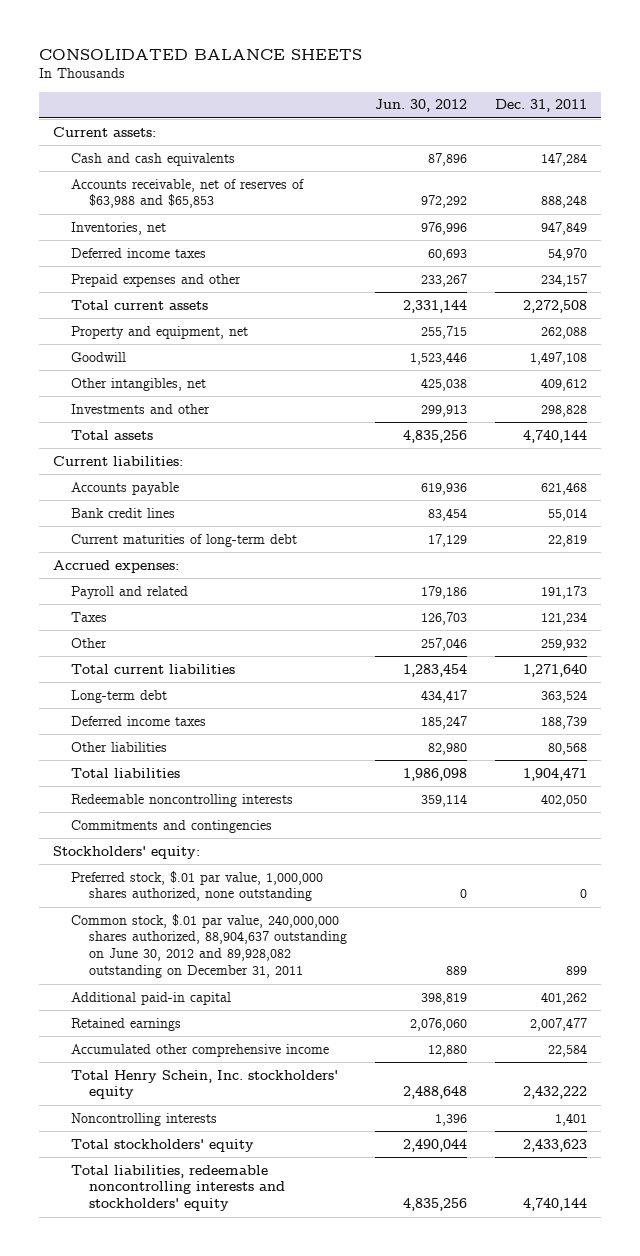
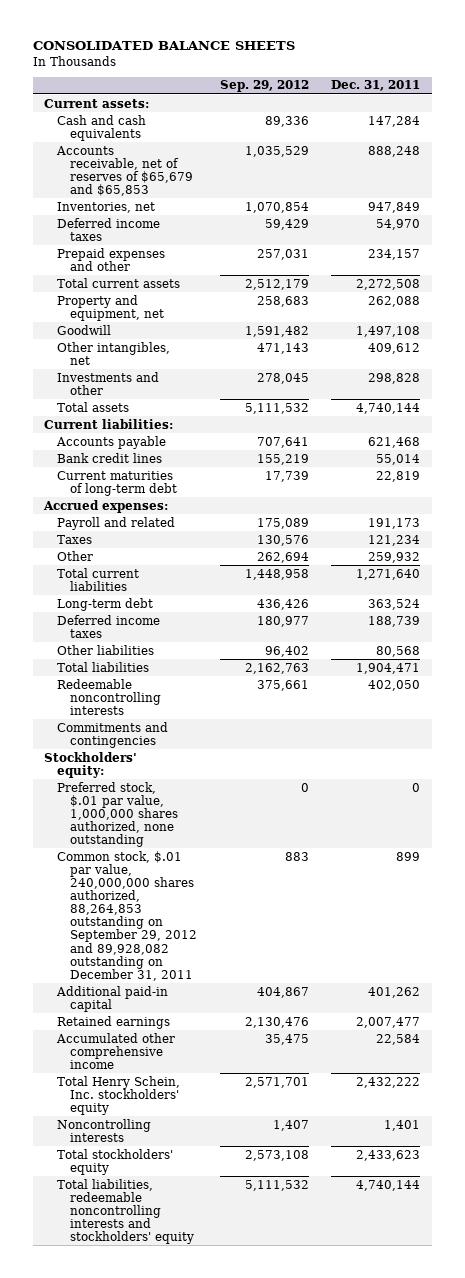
[375,99,468,113] Jun. 30, 2012 -> none
none -> [219,80,309,93] Sep. 29, 2012
[71,178,305,209] Accounts receivable, net of reserves of $63,988 and $65,853 -> [55,145,193,197] Accounts receivable, net of reserves of $65,679 and $65,853
[71,913,348,979] Common stock, $.01 par value, 240,000,000 shares authorized, 88,904,637 outstanding on June 30, 2012 and 89,928,082 outstanding on December 31, 2011 -> [56,850,197,981] Common stock, $.01 par value, 240,000,000 shares authorized, 88,264,853 outstanding on September 29, 2012 and 89,928,082 outstanding on December 31, 2011

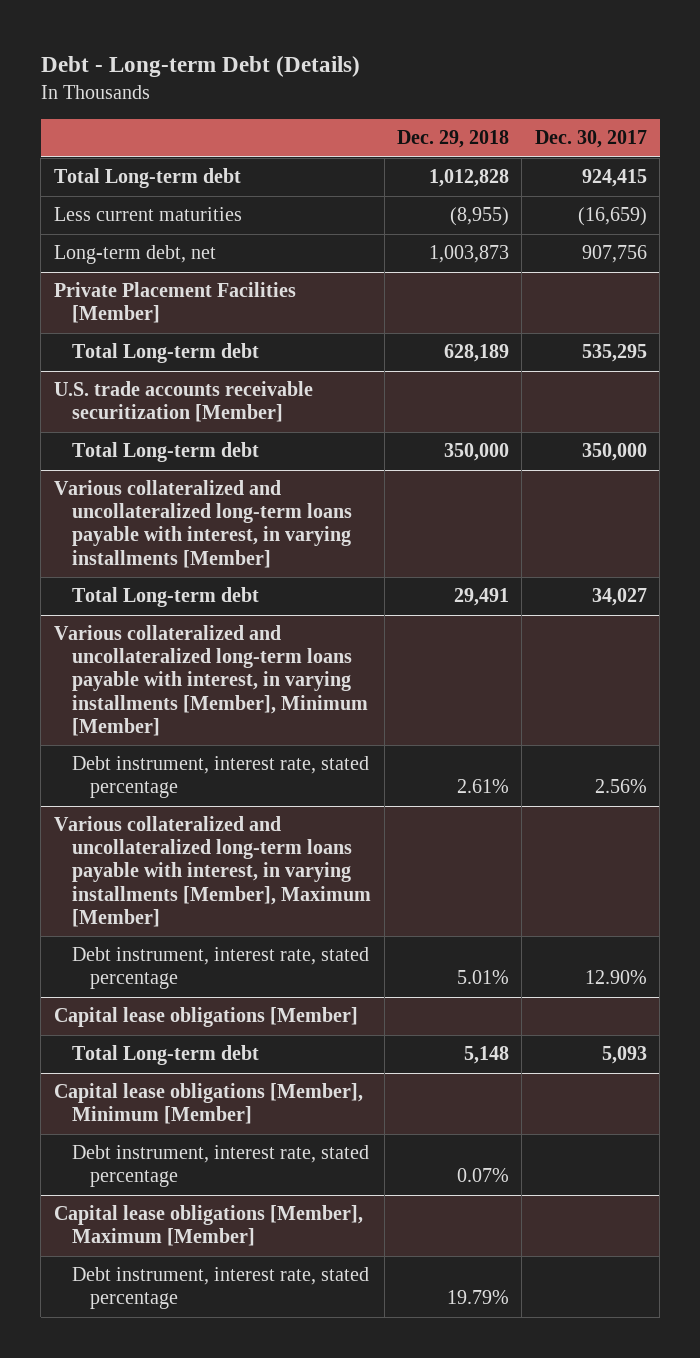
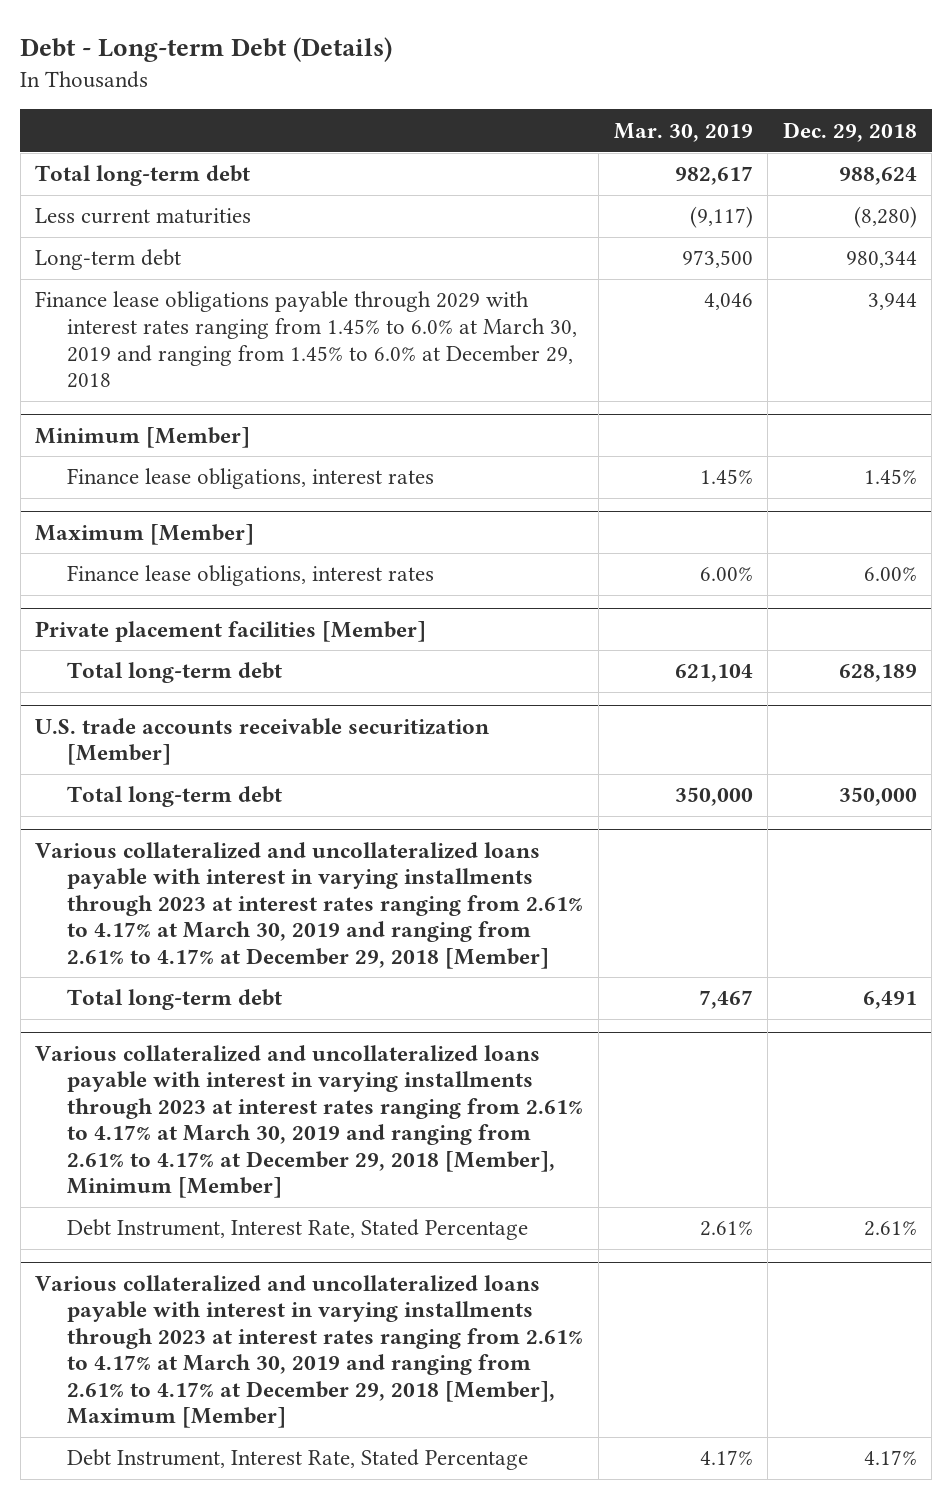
[534,130,647,149] Dec. 30, 2017 -> none
none -> [613,122,753,142] Mar. 30, 2019
[53,168,241,189] Total Long-term debt -> [35,165,251,187] Total long-term debt
[428,169,509,188] 1,012,828 -> [838,167,917,186] 988,624
[449,207,509,227] (8,955) -> [853,206,917,229] (8,280)
[53,245,216,265] Long-term debt, net -> [35,249,182,271] Long-term debt
[428,245,509,264] 1,003,873 -> [845,251,917,269] 980,344
none -> [35,291,578,389] Finance lease obligations payable through 2029 with interest rates ranging from 1.45% to 6.0% at March 30, 2019 and ranging from 1.45% to 6.0% at December 29, 2018
none -> [35,426,251,448] Minimum [Member]
none -> [67,468,435,490] Finance lease obligations, interest rates
none -> [35,523,255,545] Maximum [Member]
none -> [67,565,435,587] Finance lease obligations, interest rates
[53,282,296,324] Private Placement Facilities [Member] -> [35,620,427,642] Private placement facilities [Member]
[72,343,260,364] Total Long-term debt -> [67,662,283,684] Total long-term debt
[53,625,369,736] Various collateralized and uncollateralized long-term loans payable with interest, in varying installments [Member], Minimum [Member] -> none
[53,816,372,927] Various collateralized and uncollateralized long-term loans payable with interest, in varying installments [Member], Maximum [Member] -> none
[53,1007,358,1028] Capital lease obligations [Member] -> none
[72,1045,260,1066] Total Long-term debt -> none
[53,1083,363,1125] Capital lease obligations [Member], Minimum [Member] -> none
[72,1145,370,1188] Debt instrument, interest rate, stated percentage -> none
[53,1205,363,1247] Capital lease obligations [Member], Maximum [Member] -> none
[72,1267,370,1310] Debt instrument, interest rate, stated percentage -> none
[72,442,260,463] Total Long-term debt -> [67,786,283,808] Total long-term debt
[53,480,353,568] Various collateralized and uncollateralized long-term loans payable with interest, in varying installments [Member] -> [35,841,584,969] Various collateralized and uncollateralized loans payable with interest in varying installments through 2023 at interest rates ranging from 2.61% to 4.17% at March 30, 2019 and ranging from 2.61% to 4.17% at December 29, 2018 [Member]
[72,587,260,608] Total Long-term debt -> [67,989,283,1011] Total long-term debt
[453,588,509,607] 29,491 -> [862,991,917,1010] 6,491
none -> [35,1044,584,1199] Various collateralized and uncollateralized loans payable with interest in varying installments through 2023 at interest rates ranging from 2.61% to 4.17% at March 30, 2019 and ranging from 2.61% to 4.17% at December 29, 2018 [Member], Minimum [Member]
[72,756,370,799] Debt instrument, interest rate, stated percentage -> [67,1219,529,1241] Debt Instrument, Interest Rate, Stated Percentage
none -> [35,1274,584,1429] Various collateralized and uncollateralized loans payable with interest in varying installments through 2023 at interest rates ranging from 2.61% to 4.17% at March 30, 2019 and ranging from 2.61% to 4.17% at December 29, 2018 [Member], Maximum [Member]
[72,947,370,990] Debt instrument, interest rate, stated percentage -> [67,1449,529,1471] Debt Instrument, Interest Rate, Stated Percentage
[456,970,509,985] 5.01% -> [863,1450,917,1466] 4.17%

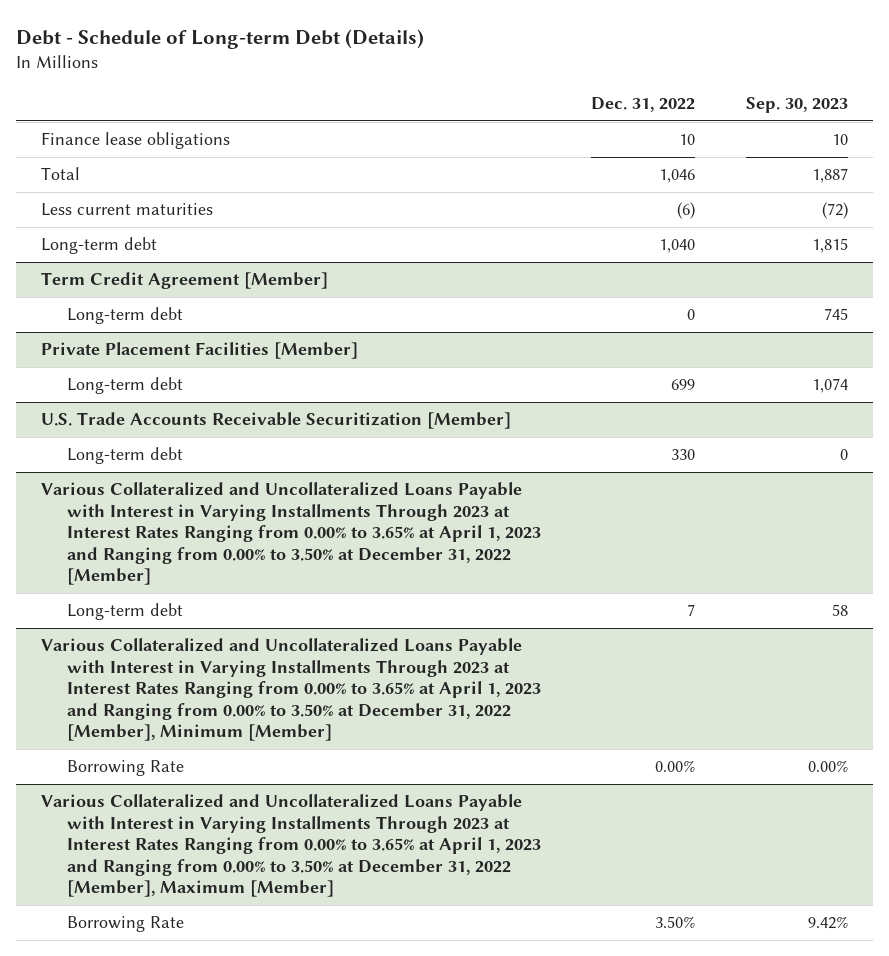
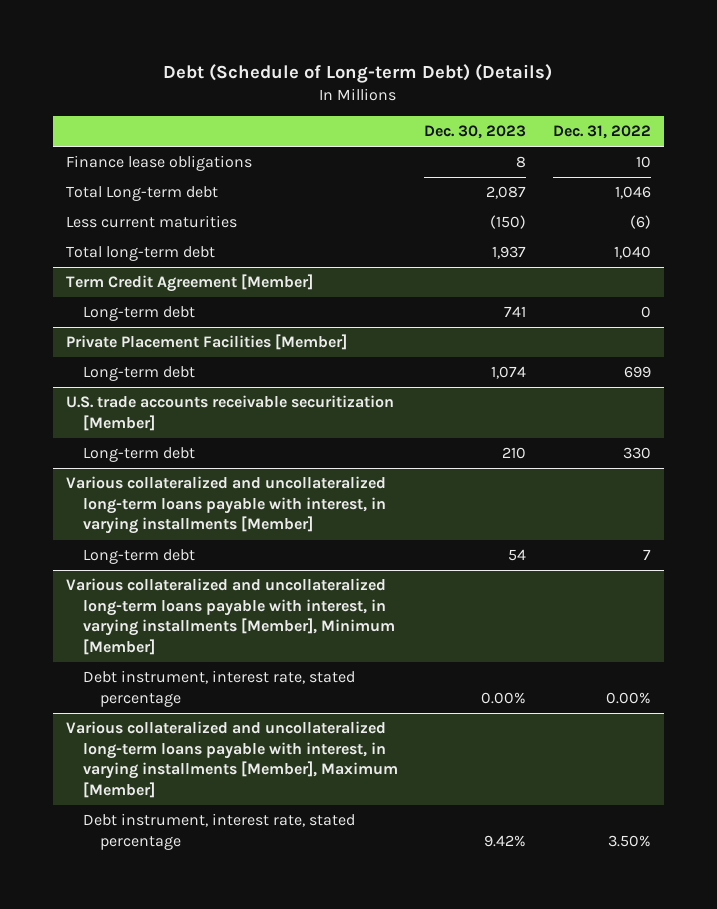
[15,28,424,49] Debt - Schedule of Long-term Debt (Details) -> [163,63,553,83] Debt (Schedule of Long-term Debt) (Details)
[745,97,848,114] Sep. 30, 2023 -> none
none -> [424,125,527,140] Dec. 30, 2023
[40,167,80,181] Total -> [65,186,218,202] Total Long-term debt
[40,237,157,255] Long-term debt -> [65,246,215,262] Total long-term debt
[40,412,511,430] U.S. Trade Accounts Receivable Securitization [Member] -> [65,395,394,431] U.S. trade accounts receivable securitization [Member]
[40,482,541,586] Various Collateralized and Uncollateralized Loans Payable with Interest in Varying Installments Through 2023 at Interest Rates Ranging from 0.00% to 3.65% at April 1, 2023 and Ranging from 0.00% to 3.50% at December 31, 2022 [Member] -> [65,476,387,535] Various collateralized and uncollateralized long-term loans payable with interest, in varying installments [Member]
[40,638,541,742] Various Collateralized and Uncollateralized Loans Payable with Interest in Varying Installments Through 2023 at Interest Rates Ranging from 0.00% to 3.65% at April 1, 2023 and Ranging from 0.00% to 3.50% at December 31, 2022 [Member], Minimum [Member] -> none
[40,794,541,898] Various Collateralized and Uncollateralized Loans Payable with Interest in Varying Installments Through 2023 at Interest Rates Ranging from 0.00% to 3.65% at April 1, 2023 and Ranging from 0.00% to 3.50% at December 31, 2022 [Member], Maximum [Member] -> none
none -> [65,578,396,656] Various collateralized and uncollateralized long-term loans payable with interest, in varying installments [Member], Minimum [Member]
[66,760,184,777] Borrowing Rate -> [83,670,356,707] Debt instrument, interest rate, stated percentage
none -> [65,721,399,799] Various collateralized and uncollateralized long-term loans payable with interest, in varying installments [Member], Maximum [Member]
[66,916,184,933] Borrowing Rate -> [83,813,356,850] Debt instrument, interest rate, stated percentage

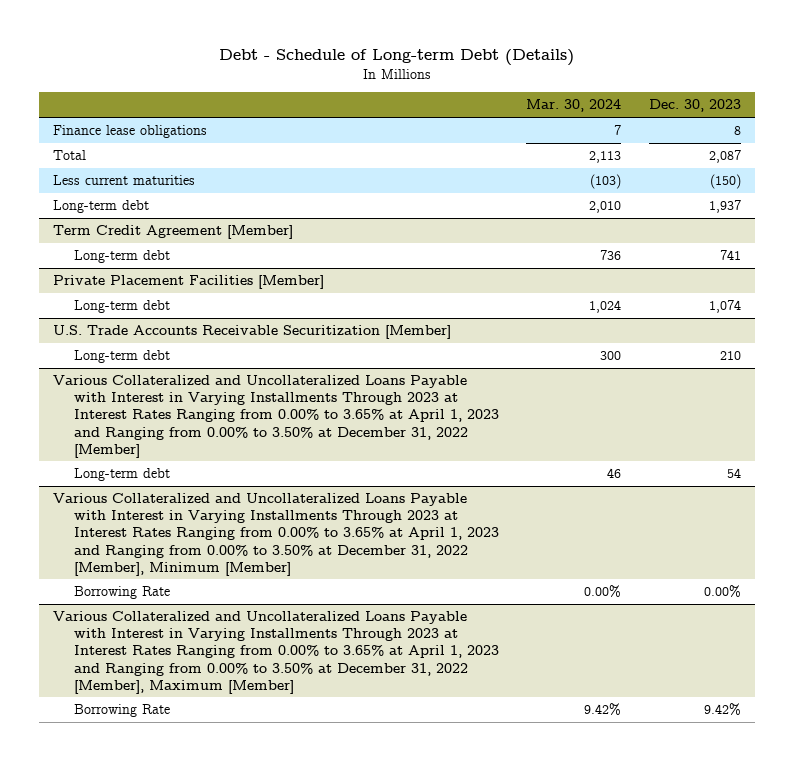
[163,63,553,83] Debt (Schedule of Long-term Debt) (Details) -> [218,49,574,67] Debt - Schedule of Long-term Debt (Details)
[552,125,651,140] Dec. 31, 2022 -> none
none -> [526,99,622,113] Mar. 30, 2024
[65,186,218,202] Total Long-term debt -> [52,150,86,161] Total
[65,246,215,262] Total long-term debt -> [52,200,149,214] Long-term debt
[65,395,394,431] U.S. trade accounts receivable securitization [Member] -> [52,325,451,340] U.S. Trade Accounts Receivable Securitization [Member]
[65,476,387,535] Various collateralized and uncollateralized long-term loans payable with interest, in varying installments [Member] -> [52,375,499,458] Various Collateralized and Uncollateralized Loans Payable with Interest in Varying Installments Through 2023 at Interest Rates Ranging from 0.00% to 3.65% at April 1, 2023 and Ranging from 0.00% to 3.50% at December 31, 2022 [Member]
[65,578,396,656] Various collateralized and uncollateralized long-term loans payable with interest, in varying installments [Member], Minimum [Member] -> none
[65,721,399,799] Various collateralized and uncollateralized long-term loans payable with interest, in varying installments [Member], Maximum [Member] -> none
none -> [52,493,499,576] Various Collateralized and Uncollateralized Loans Payable with Interest in Varying Installments Through 2023 at Interest Rates Ranging from 0.00% to 3.65% at April 1, 2023 and Ranging from 0.00% to 3.50% at December 31, 2022 [Member], Minimum [Member]
[83,670,356,707] Debt instrument, interest rate, stated percentage -> [73,586,170,600] Borrowing Rate
none -> [52,611,499,694] Various Collateralized and Uncollateralized Loans Payable with Interest in Varying Installments Through 2023 at Interest Rates Ranging from 0.00% to 3.65% at April 1, 2023 and Ranging from 0.00% to 3.50% at December 31, 2022 [Member], Maximum [Member]
[83,813,356,850] Debt instrument, interest rate, stated percentage -> [73,704,170,718] Borrowing Rate

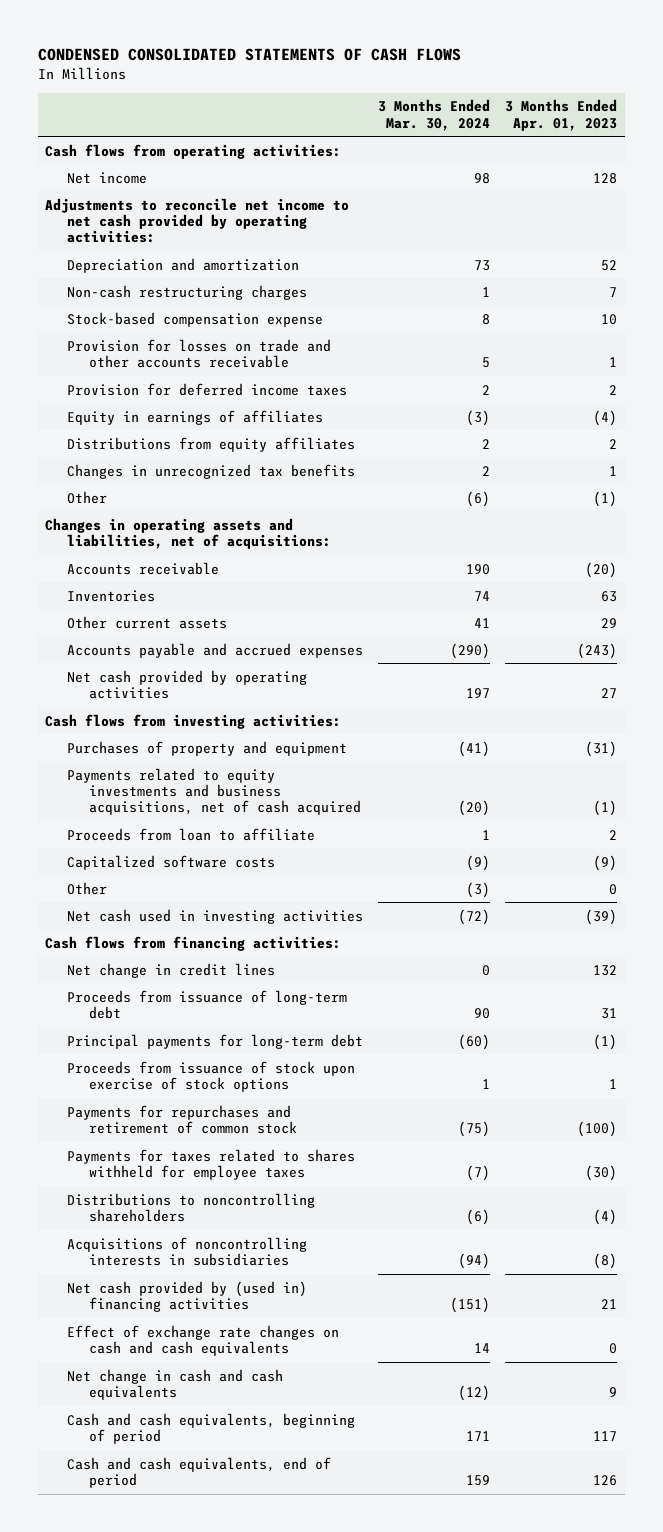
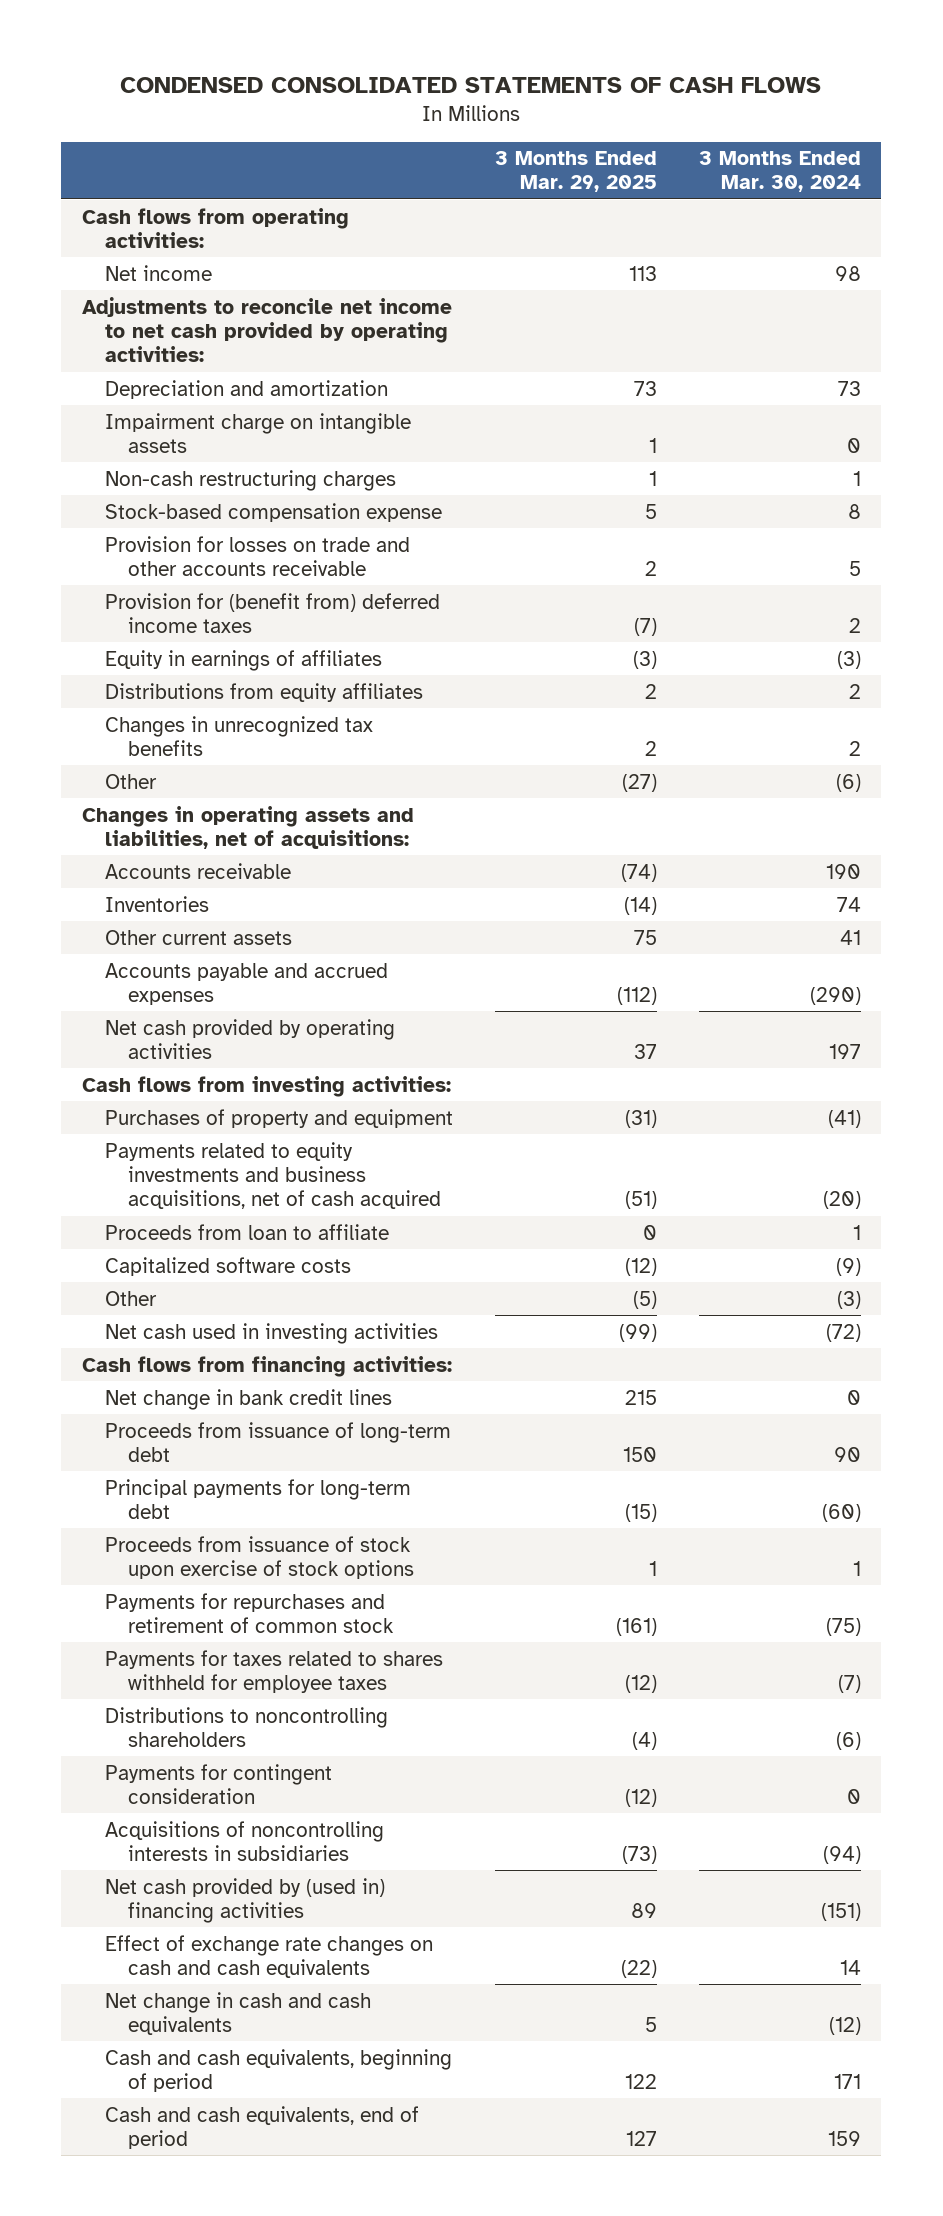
[505,99,618,131] 3 Months Ended Apr. 01, 2023 -> none
none -> [494,151,657,193] 3 Months Ended Mar. 29, 2025
none -> [105,412,412,453] Impairment charge on intangible assets
[67,382,348,396] Provision for deferred income taxes -> [105,592,441,633] Provision for (benefit from) deferred income taxes
[67,962,276,978] Net change in credit lines -> [105,1388,393,1410] Net change in bank credit lines
none -> [105,1763,333,1804] Payments for contingent consideration

